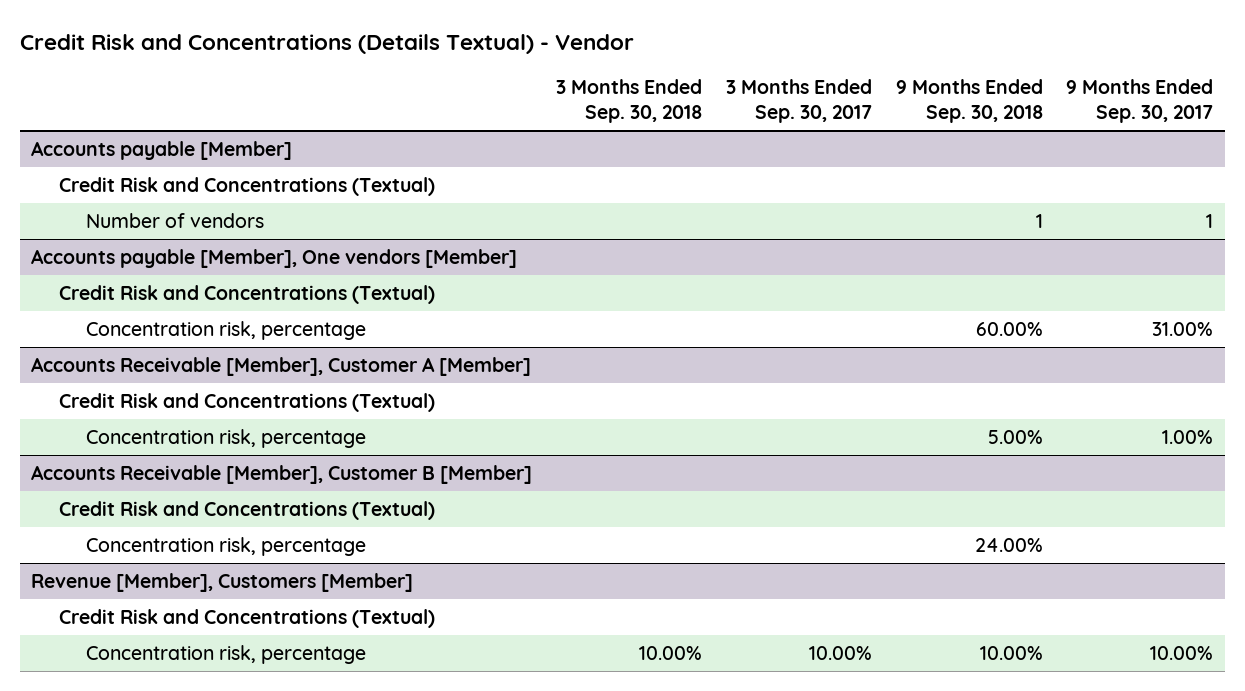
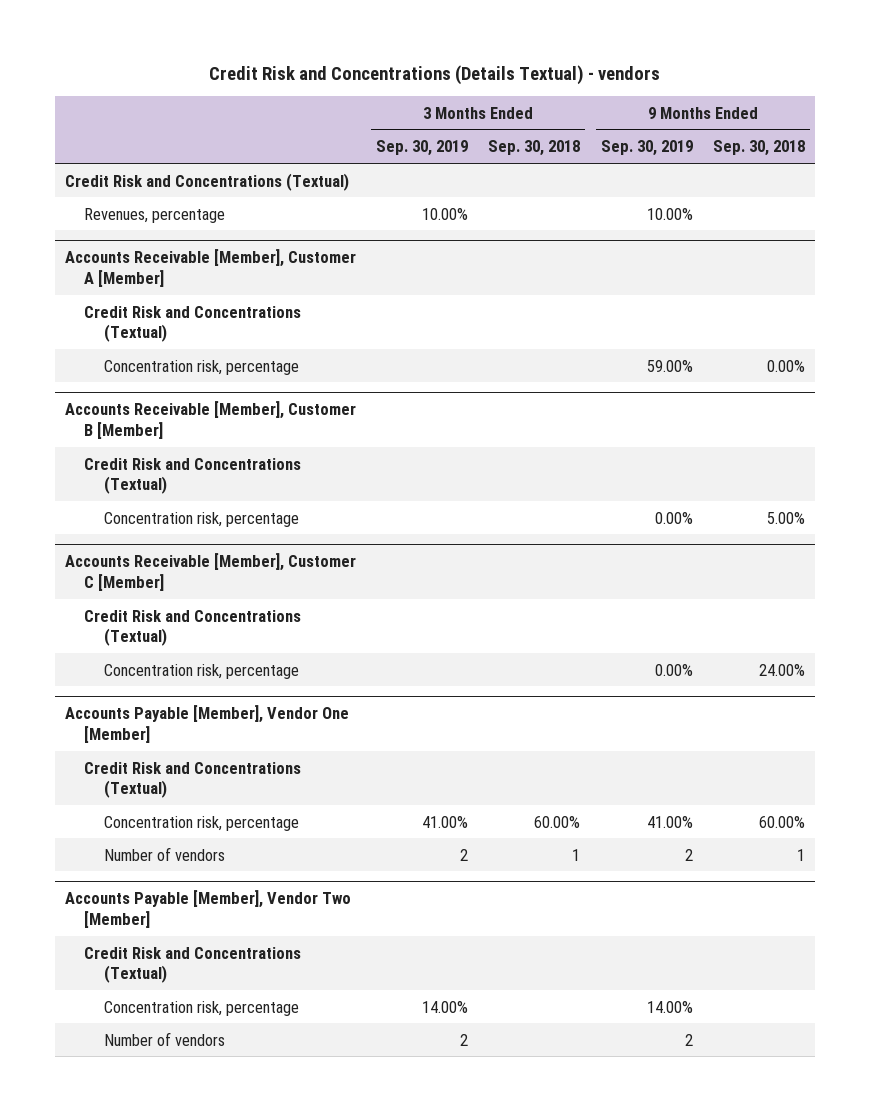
[19,33,634,54] Credit Risk and Concentrations (Details Textual) - Vendor -> [208,65,660,86] Credit Risk and Concentrations (Details Textual) - vendors
[725,79,872,124] 3 Months Ended Sep. 30, 2017 -> none
[1066,79,1214,124] 9 Months Ended Sep. 30, 2017 -> none
none -> [376,140,469,157] Sep. 30, 2019
none -> [600,140,693,157] Sep. 30, 2019
[31,141,293,161] Accounts payable [Member] -> none
[85,213,264,229] Number of vendors -> none
[31,249,518,269] Accounts payable [Member], One vendors [Member] -> none
[58,285,435,305] Credit Risk and Concentrations (Textual) -> none
[85,321,366,341] Concentration risk, percentage -> none
none -> [84,207,226,223] Revenues, percentage
[987,430,1043,445] 5.00% -> [766,359,805,372] 0.00%
none -> [103,511,299,527] Concentration risk, percentage
none -> [64,552,356,591] Accounts Receivable [Member], Customer C [Member]
none -> [84,609,302,647] Credit Risk and Concentrations (Textual)
[31,573,414,593] Revenue [Member], Customers [Member] -> none
none -> [64,704,349,743] Accounts Payable [Member], Vendor One [Member]
[639,646,703,661] 10.00% -> [534,815,581,828] 60.00%
[979,646,1043,661] 10.00% -> [758,815,805,828] 60.00%
none -> [103,846,225,861] Number of vendors
none -> [64,889,351,928] Accounts Payable [Member], Vendor Two [Member]
none -> [84,946,302,984] Credit Risk and Concentrations (Textual)
none -> [103,1000,299,1016] Concentration risk, percentage
none -> [103,1031,225,1046] Number of vendors

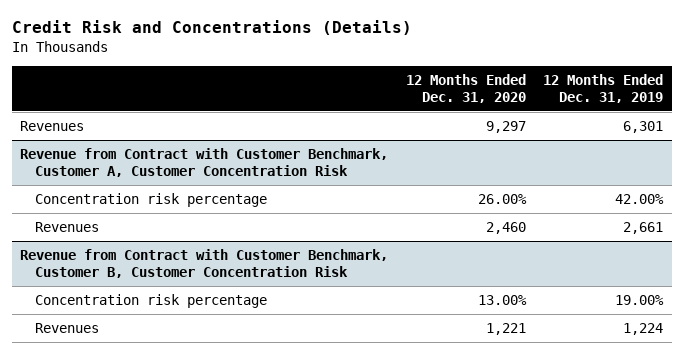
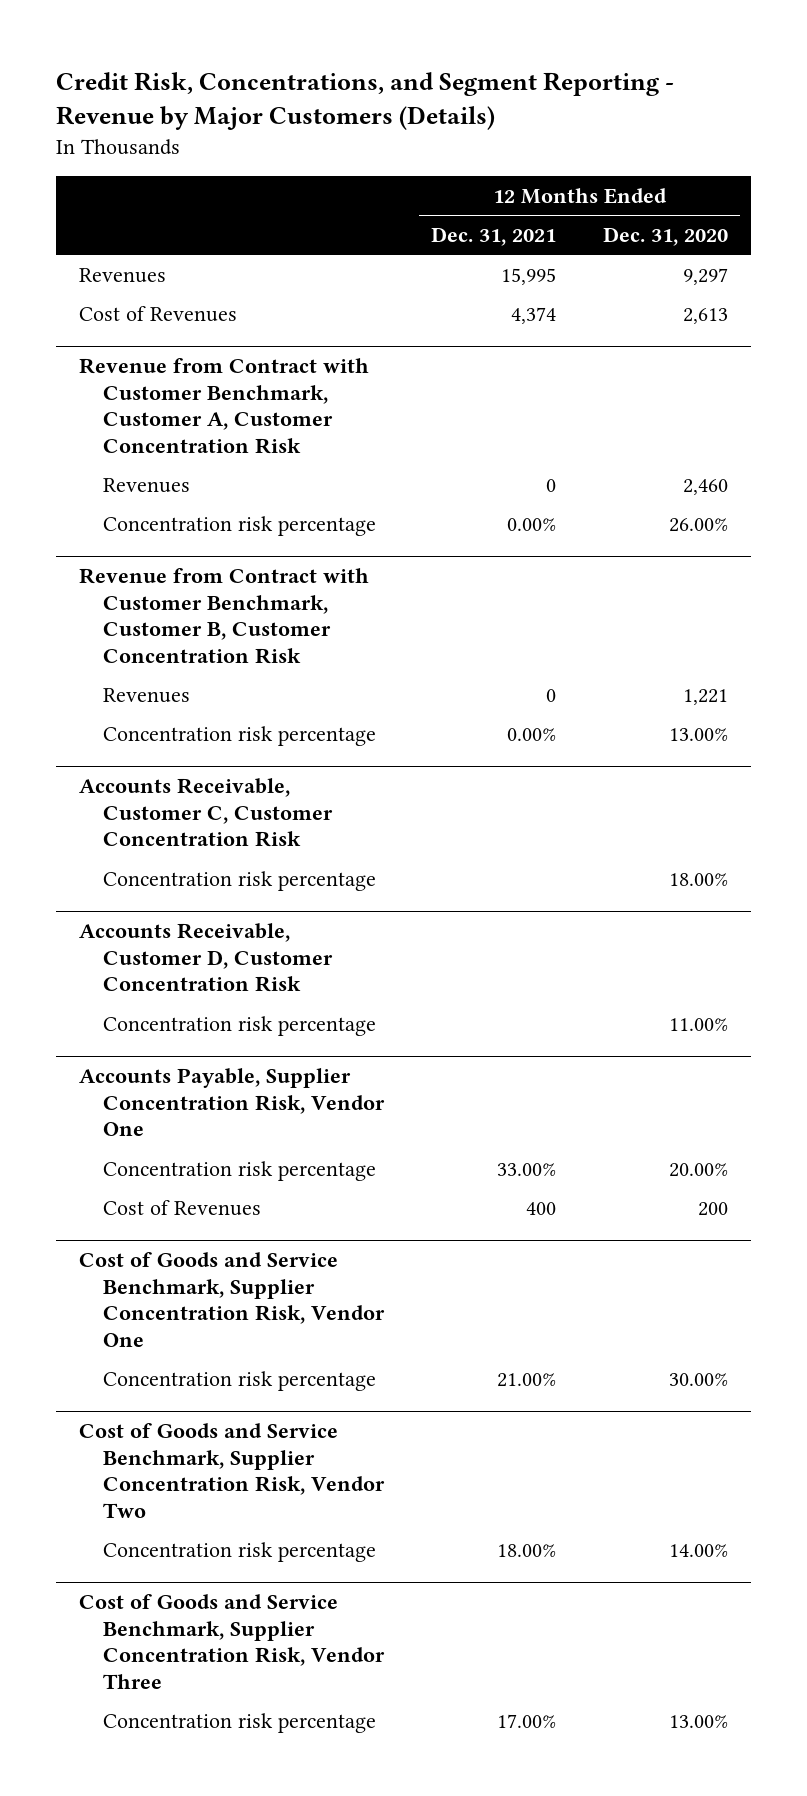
[11,20,412,36] Credit Risk and Concentrations (Details) -> [55,72,674,131] Credit Risk, Concentrations, and Segment Reporting - Revenue by Major Customers (Details)
[542,74,663,104] 12 Months Ended Dec. 31, 2019 -> none
none -> [431,227,557,247] Dec. 31, 2021
none -> [79,305,238,322] Cost of Revenues
[35,193,268,208] Concentration risk percentage -> [103,515,377,536] Concentration risk percentage
[35,294,268,309] Concentration risk percentage -> [103,725,377,746] Concentration risk percentage
none -> [79,778,334,848] Accounts Receivable, Customer C, Customer Concentration Risk
none -> [103,870,377,891] Concentration risk percentage
none -> [79,923,334,993] Accounts Receivable, Customer D, Customer Concentration Risk
none -> [103,1015,377,1036] Concentration risk percentage
none -> [79,1068,386,1137] Accounts Payable, Supplier Concentration Risk, Vendor One
none -> [103,1160,377,1181] Concentration risk percentage
none -> [103,1199,262,1216] Cost of Revenues
none -> [79,1252,386,1347] Cost of Goods and Service Benchmark, Supplier Concentration Risk, Vendor One
none -> [103,1370,377,1391] Concentration risk percentage
none -> [79,1423,386,1518] Cost of Goods and Service Benchmark, Supplier Concentration Risk, Vendor Two
none -> [103,1541,377,1562] Concentration risk percentage
none -> [79,1594,386,1689] Cost of Goods and Service Benchmark, Supplier Concentration Risk, Vendor Three
none -> [103,1712,377,1733] Concentration risk percentage

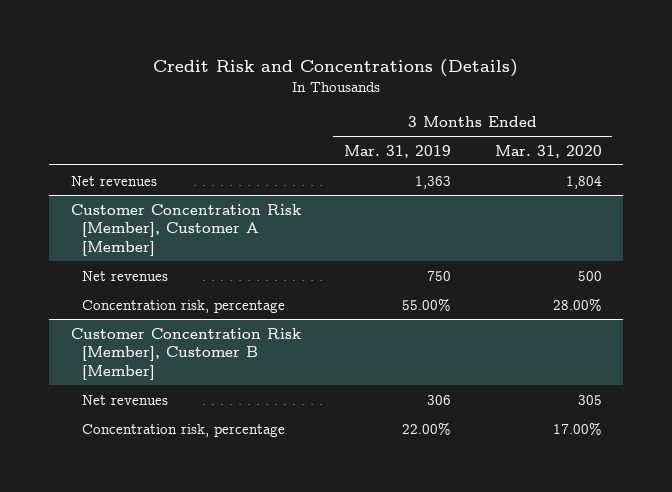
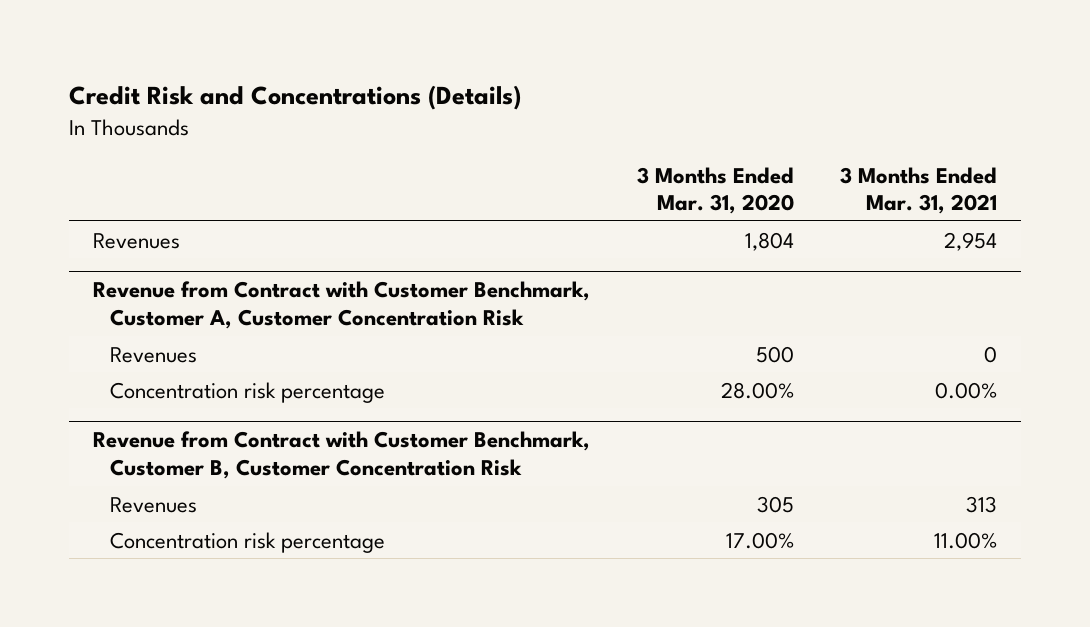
[344,144,452,158] Mar. 31, 2019 -> none
none -> [840,166,998,215] 3 Months Ended Mar. 31, 2021
[70,203,301,256] Customer Concentration Risk [Member], Customer A [Member] -> none
[70,327,301,380] Customer Concentration Risk [Member], Customer B [Member] -> none
[70,175,157,186] Net revenues -> [92,232,180,249] Revenues
none -> [92,281,590,329] Revenue from Contract with Customer Benchmark, Customer A, Customer Concentration Risk
[82,270,169,281] Net revenues -> [109,346,197,363] Revenues
[82,299,286,313] Concentration risk, percentage -> [109,381,385,403] Concentration risk percentage
none -> [92,431,590,479] Revenue from Contract with Customer Benchmark, Customer B, Customer Concentration Risk
[82,394,169,405] Net revenues -> [109,496,197,513] Revenues
[82,423,286,437] Concentration risk, percentage -> [109,531,385,553] Concentration risk percentage

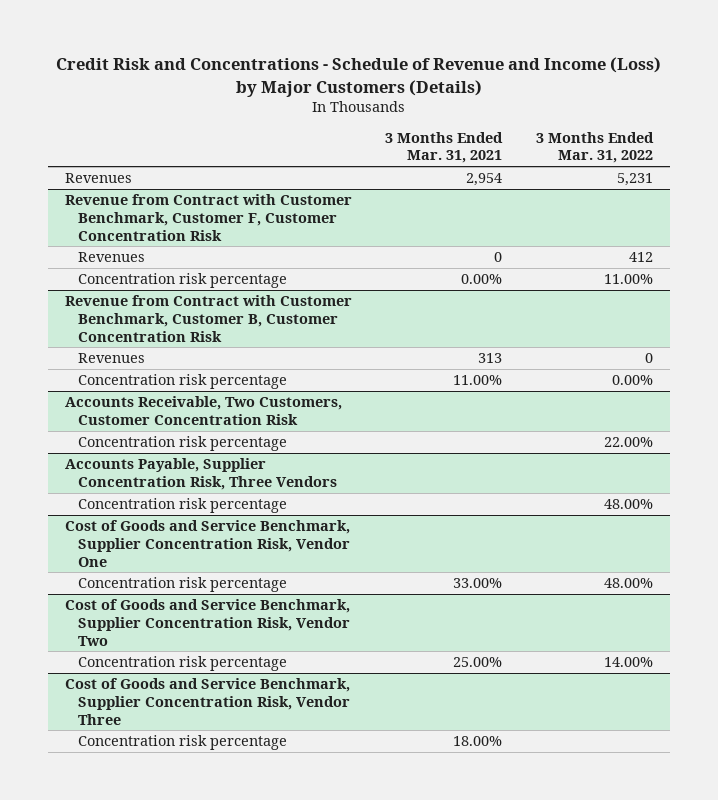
[69,85,522,111] Credit Risk and Concentrations (Details) -> [55,57,661,97] Credit Risk and Concentrations - Schedule of Revenue and Income (Loss) by Major Customers (Details)
[636,166,794,215] 3 Months Ended Mar. 31, 2020 -> none
none -> [535,131,654,164] 3 Months Ended Mar. 31, 2022
[92,281,590,329] Revenue from Contract with Customer Benchmark, Customer A, Customer Concentration Risk -> [64,194,352,241] Revenue from Contract with Customer Benchmark, Customer F, Customer Concentration Risk
none -> [64,396,342,425] Accounts Receivable, Two Customers, Customer Concentration Risk
none -> [78,436,288,452] Concentration risk percentage
none -> [64,458,338,490] Accounts Payable, Supplier Concentration Risk, Three Vendors
none -> [78,498,288,514] Concentration risk percentage
none -> [64,520,351,567] Cost of Goods and Service Benchmark, Supplier Concentration Risk, Vendor One
none -> [78,577,288,593] Concentration risk percentage
none -> [64,599,351,646] Cost of Goods and Service Benchmark, Supplier Concentration Risk, Vendor Two
none -> [78,656,288,672] Concentration risk percentage
none -> [64,678,351,725] Cost of Goods and Service Benchmark, Supplier Concentration Risk, Vendor Three
none -> [78,735,288,751] Concentration risk percentage

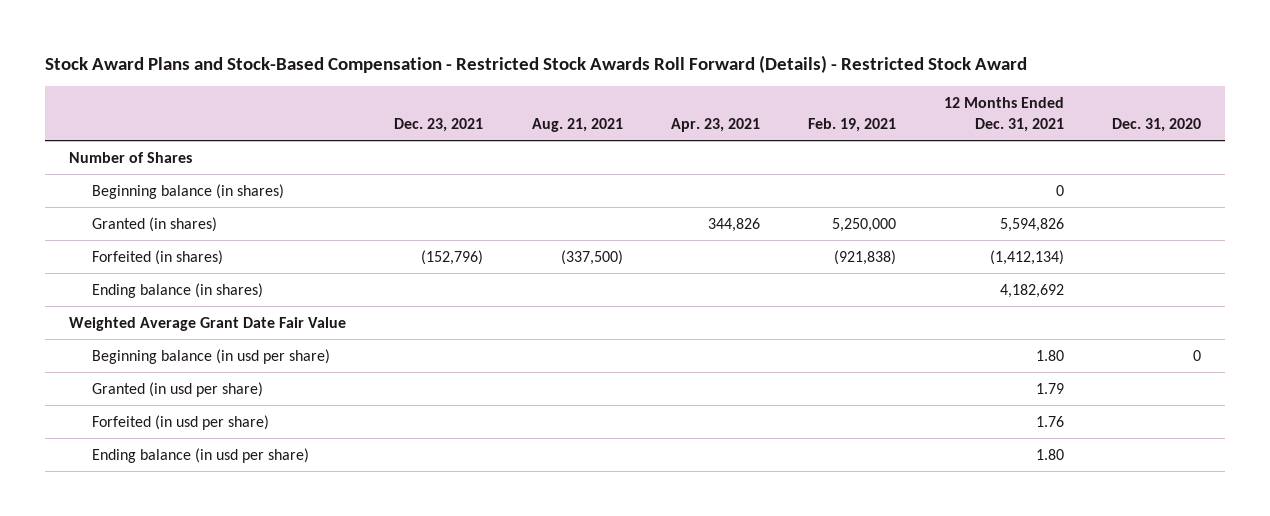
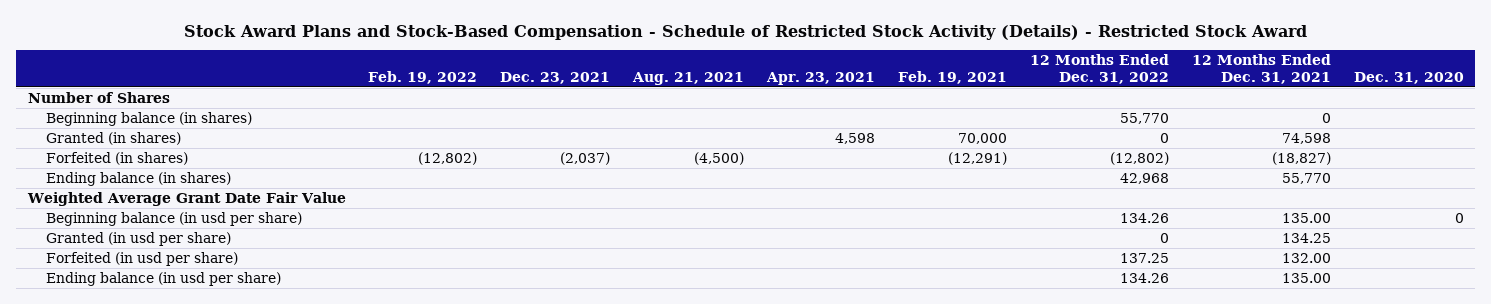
[45,55,1028,74] Stock Award Plans and Stock-Based Compensation - Restricted Stock Awards Roll Forward (Details) - Restricted Stock Award -> [183,24,1307,40] Stock Award Plans and Stock-Based Compensation - Schedule of Restricted Stock Activity (Details) - Restricted Stock Award
none -> [368,70,478,84] Feb. 19, 2022
none -> [1029,54,1169,84] 12 Months Ended Dec. 31, 2022
[707,217,760,232] 344,826 -> [835,132,876,144] 4,598
[831,217,896,232] 5,250,000 -> [957,132,1007,144] 70,000
[999,217,1064,232] 5,594,826 -> [1281,132,1331,144] 74,598
[421,249,484,265] (152,796) -> [560,151,611,165] (2,037)
[560,249,623,265] (337,500) -> [694,151,745,165] (4,500)
[833,249,896,265] (921,838) -> [947,151,1007,165] (12,291)
[989,249,1064,265] (1,412,134) -> [1271,151,1331,165] (18,827)
[999,283,1064,298] 4,182,692 -> [1281,172,1331,184] 55,770
[1035,349,1064,361] 1.80 -> [1281,212,1331,223] 135.00
[1035,382,1064,394] 1.79 -> [1281,232,1331,243] 134.25
[1035,415,1064,427] 1.76 -> [1281,252,1331,263] 132.00
[1035,448,1064,460] 1.80 -> [1281,272,1331,283] 135.00

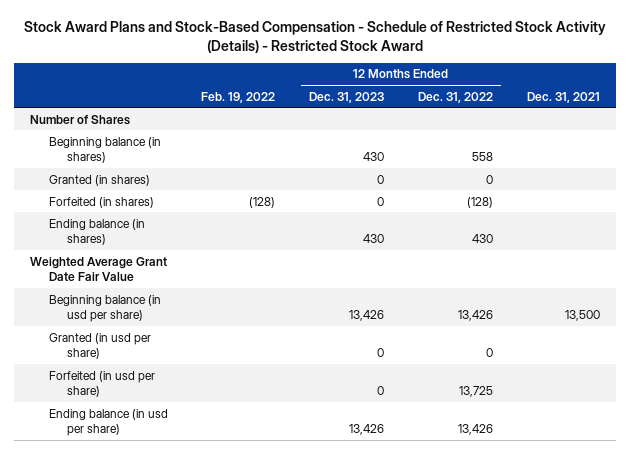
[500,71,611,84] Dec. 23, 2021 -> none
[632,71,745,85] Aug. 21, 2021 -> none
[766,71,876,85] Apr. 23, 2021 -> none
[897,70,1007,84] Feb. 19, 2021 -> none
[1191,54,1331,84] 12 Months Ended Dec. 31, 2021 -> none
[1353,71,1464,84] Dec. 31, 2020 -> none
none -> [309,91,385,103] Dec. 31, 2023
none -> [526,91,600,103] Dec. 31, 2021
[1119,112,1169,124] 55,770 -> [471,151,493,161] 558
[418,151,478,165] (12,802) -> [249,196,276,208] (128)
[1109,151,1169,165] (12,802) -> [466,196,493,208] (128)
[1119,172,1169,184] 42,968 -> [471,233,493,243] 430
[1119,212,1169,223] 134.26 -> [457,309,493,321] 13,426
[1119,252,1169,263] 137.25 -> [458,385,493,397] 13,725
[1119,272,1169,283] 134.26 -> [457,423,493,435] 13,426

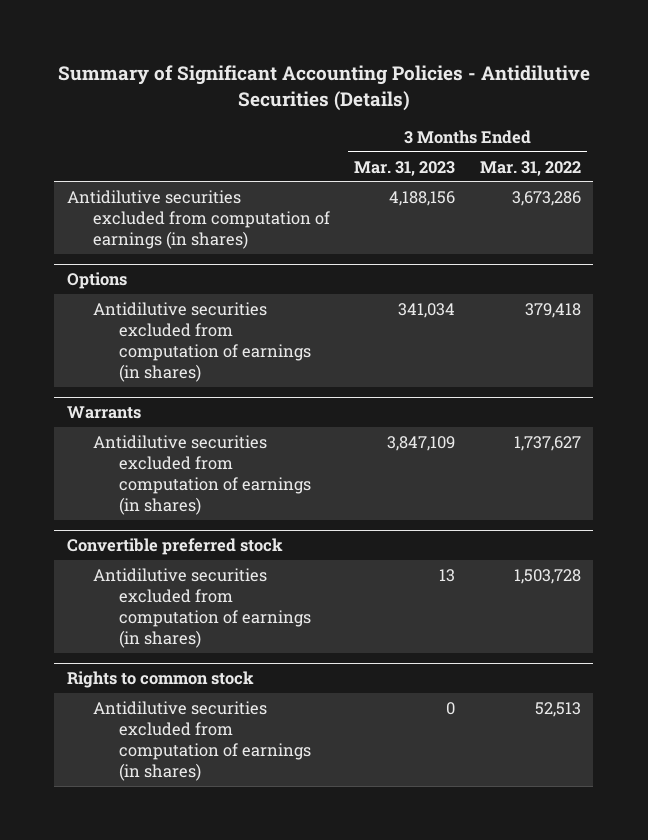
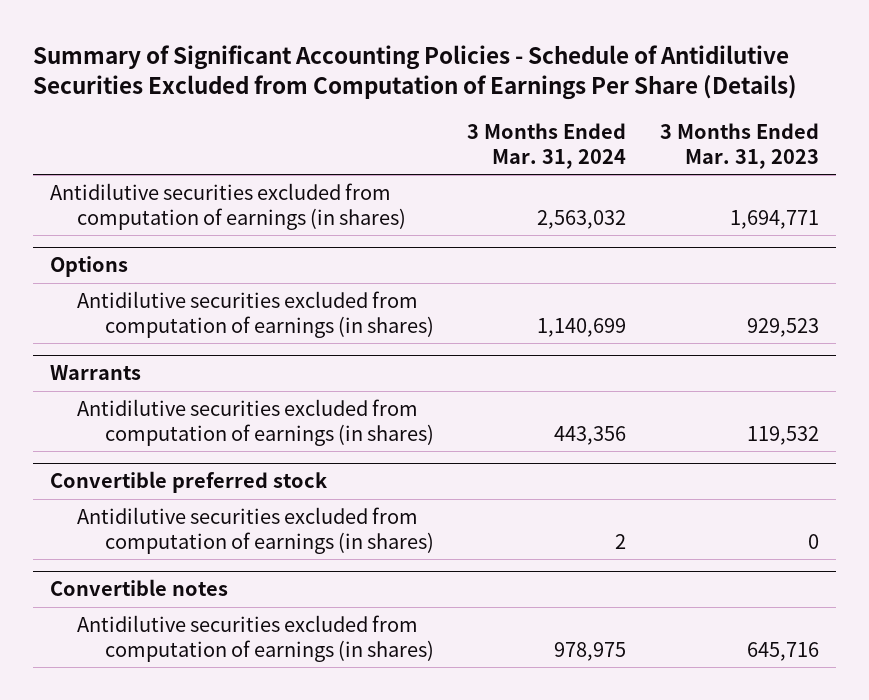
[57,65,590,112] Summary of Significant Accounting Policies - Antidilutive Securities (Details) -> [33,44,798,101] Summary of Significant Accounting Policies - Schedule of Antidilutive Securities Excluded from Computation of Earnings Per Share (Details)
[479,160,581,176] Mar. 31, 2022 -> none
none -> [467,122,627,170] 3 Months Ended Mar. 31, 2024
[389,190,456,206] 4,188,156 -> [729,210,819,230] 1,694,771
[398,302,456,318] 341,034 -> [746,318,819,338] 929,523
[387,435,456,451] 3,847,109 -> [746,426,819,446] 119,532
[92,567,311,649] Antidilutive securities excluded from computation of earnings (in shares) -> none
[66,671,254,689] Rights to common stock -> none
none -> [49,579,228,597] Convertible notes
none -> [77,614,434,663] Antidilutive securities excluded from computation of earnings (in shares)

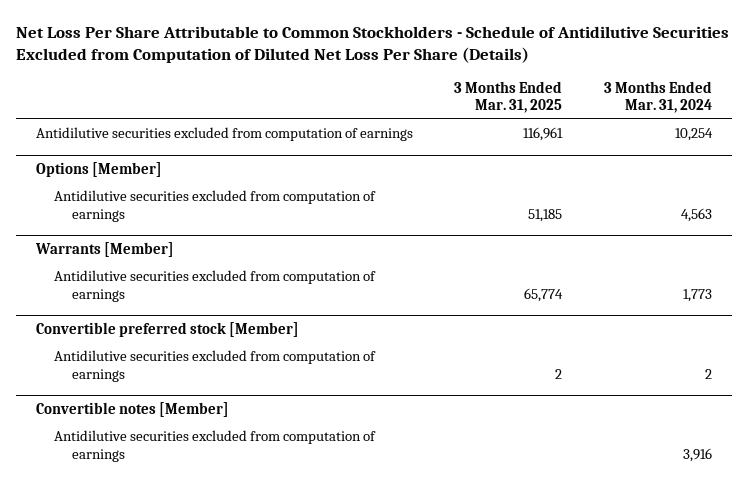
[33,44,798,101] Summary of Significant Accounting Policies - Schedule of Antidilutive Securities Excluded from Computation of Earnings Per Share (Details) -> [15,25,729,64] Net Loss Per Share Attributable to Common Stockholders - Schedule of Antidilutive Securities Excluded from Computation of Diluted Net Loss Per Share (Details)
[659,122,819,170] 3 Months Ended Mar. 31, 2023 -> none
none -> [454,81,563,114] 3 Months Ended Mar. 31, 2025
[49,182,407,231] Antidilutive securities excluded from computation of earnings (in shares) -> [36,127,414,142] Antidilutive securities excluded from computation of earnings
[537,210,627,230] 2,563,032 -> [674,128,713,142] 10,254
[49,256,128,278] Options -> [36,161,163,177] Options [Member]
[77,290,434,339] Antidilutive securities excluded from computation of earnings (in shares) -> [54,190,377,222] Antidilutive securities excluded from computation of earnings
[537,318,627,338] 1,140,699 -> [680,207,712,222] 4,563
[49,365,141,381] Warrants -> [35,241,175,257] Warrants [Member]
[77,398,434,447] Antidilutive securities excluded from computation of earnings (in shares) -> [54,270,377,302] Antidilutive securities excluded from computation of earnings
[554,426,627,446] 443,356 -> [682,288,712,302] 1,773
[49,471,327,494] Convertible preferred stock -> [36,321,300,337] Convertible preferred stock [Member]
[77,506,434,555] Antidilutive securities excluded from computation of earnings (in shares) -> [54,350,377,382] Antidilutive securities excluded from computation of earnings
[49,579,228,597] Convertible notes -> [36,401,230,417] Convertible notes [Member]
[77,614,434,663] Antidilutive securities excluded from computation of earnings (in shares) -> [54,430,377,462] Antidilutive securities excluded from computation of earnings
[554,642,627,662] 978,975 -> [682,447,712,462] 3,916

